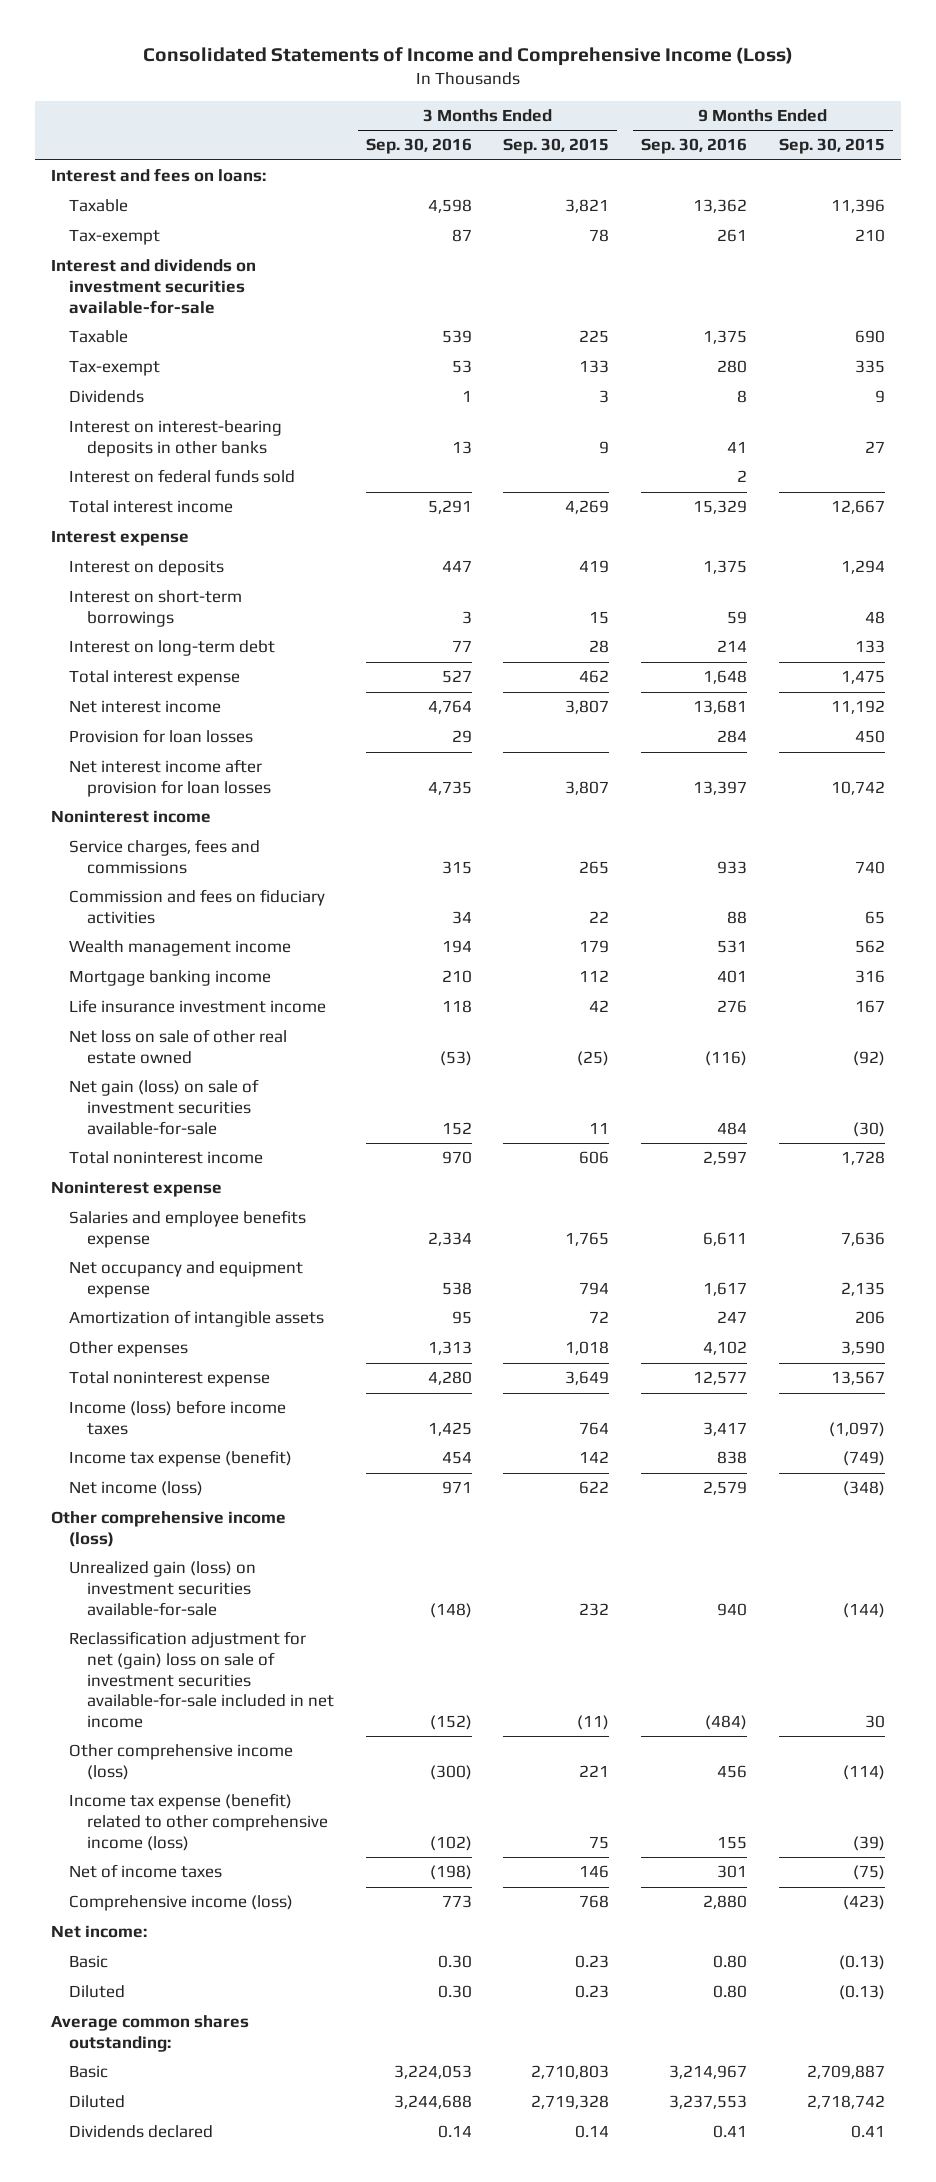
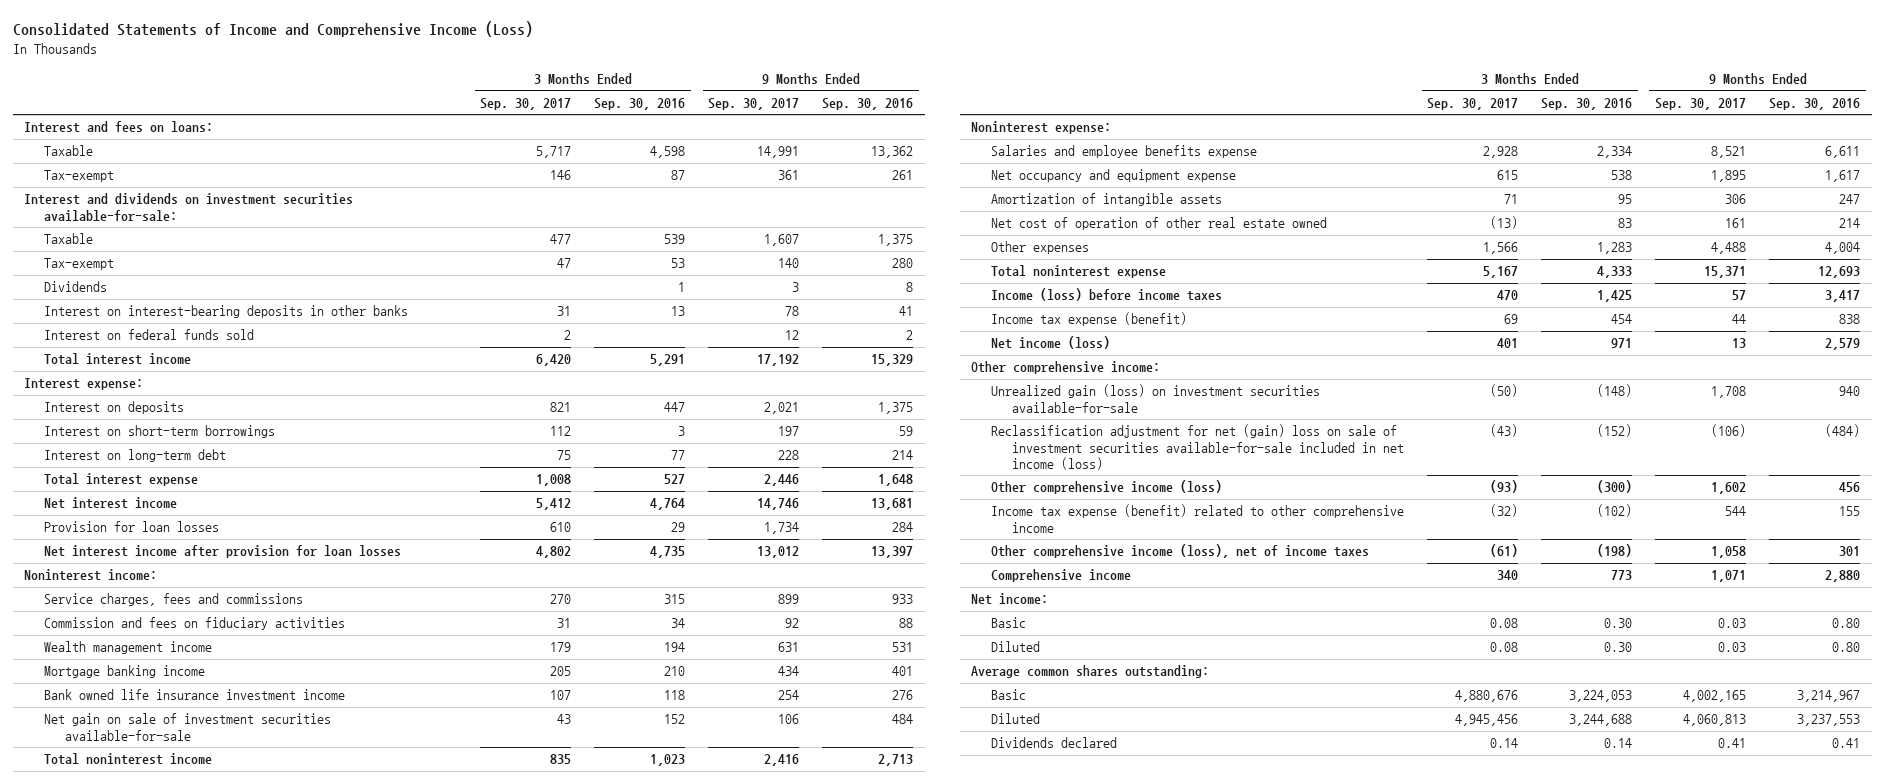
[503,138,610,155] Sep. 30, 2015 -> none
[778,138,885,155] Sep. 30, 2015 -> none
none -> [480,97,572,110] Sep. 30, 2017
none -> [708,97,800,110] Sep. 30, 2017
[51,259,257,314] Interest and dividends on investment securities available-for-sale -> [24,193,354,221] Interest and dividends on investment securities available-for-sale:
[51,530,190,547] Interest expense -> [24,378,144,391] Interest expense:
[51,810,212,824] Noninterest income -> [24,569,158,582] Noninterest income:
[69,1029,288,1064] Net loss on sale of other real estate owned -> none
[69,999,327,1014] Life insurance investment income -> [44,689,346,701] Bank owned life insurance investment income
[69,1079,260,1135] Net gain (loss) on sale of investment securities available-for-sale -> [44,713,332,741] Net gain on sale of investment securities available-for-sale
[441,1151,472,1165] 970 -> [650,754,686,767] 1,023
[703,1151,748,1166] 2,597 -> [878,754,914,767] 2,713
[51,1181,223,1198] Noninterest expense -> [971,121,1112,135] Noninterest expense:
none -> [991,217,1328,231] Net cost of operation of other real estate owned
[427,1341,472,1356] 1,313 -> [1597,242,1633,255] 1,283
[703,1341,748,1356] 4,102 -> [1825,242,1861,255] 4,004
[427,1371,472,1386] 4,280 -> [1597,266,1633,279] 4,333
[693,1371,748,1386] 12,577 -> [1818,266,1861,279] 12,693
[51,1511,287,1547] Other comprehensive income (loss) -> [971,361,1161,375] Other comprehensive income:
[69,1631,335,1728] Reclassification adjustment for net (gain) loss on sale of investment securities available-for-sale included in net income -> [991,424,1404,470] Reclassification adjustment for net (gain) loss on sale of investment securities available-for-sale included in net income (loss)
[69,1793,329,1851] Income tax expense (benefit) related to other comprehensive income (loss) -> [991,504,1405,533] Income tax expense (benefit) related to other comprehensive income
[69,1864,223,1879] Net of income taxes -> [991,544,1370,559] Other comprehensive income (loss), net of income taxes
[69,1895,294,1912] Comprehensive income (loss) -> [991,569,1132,583] Comprehensive income

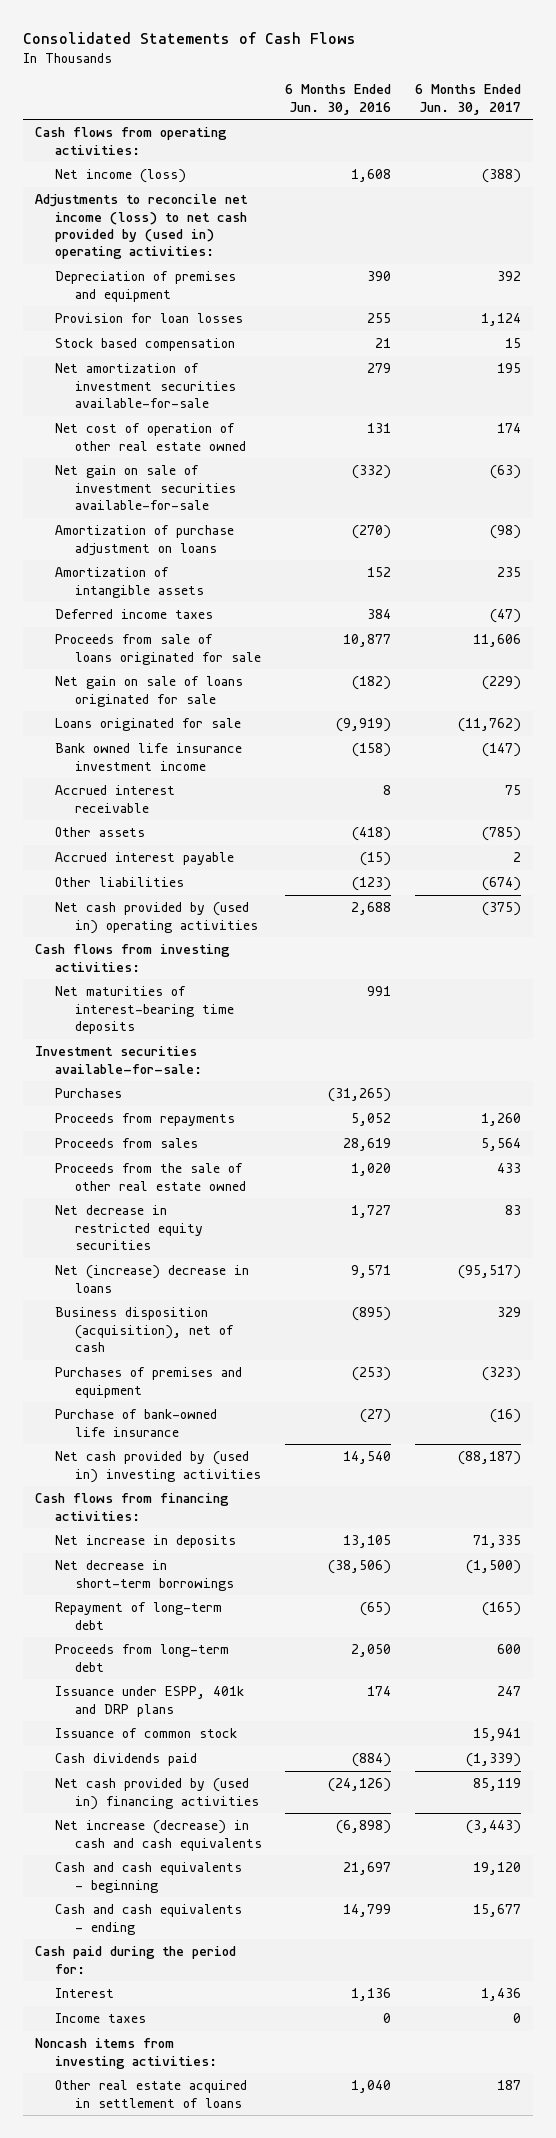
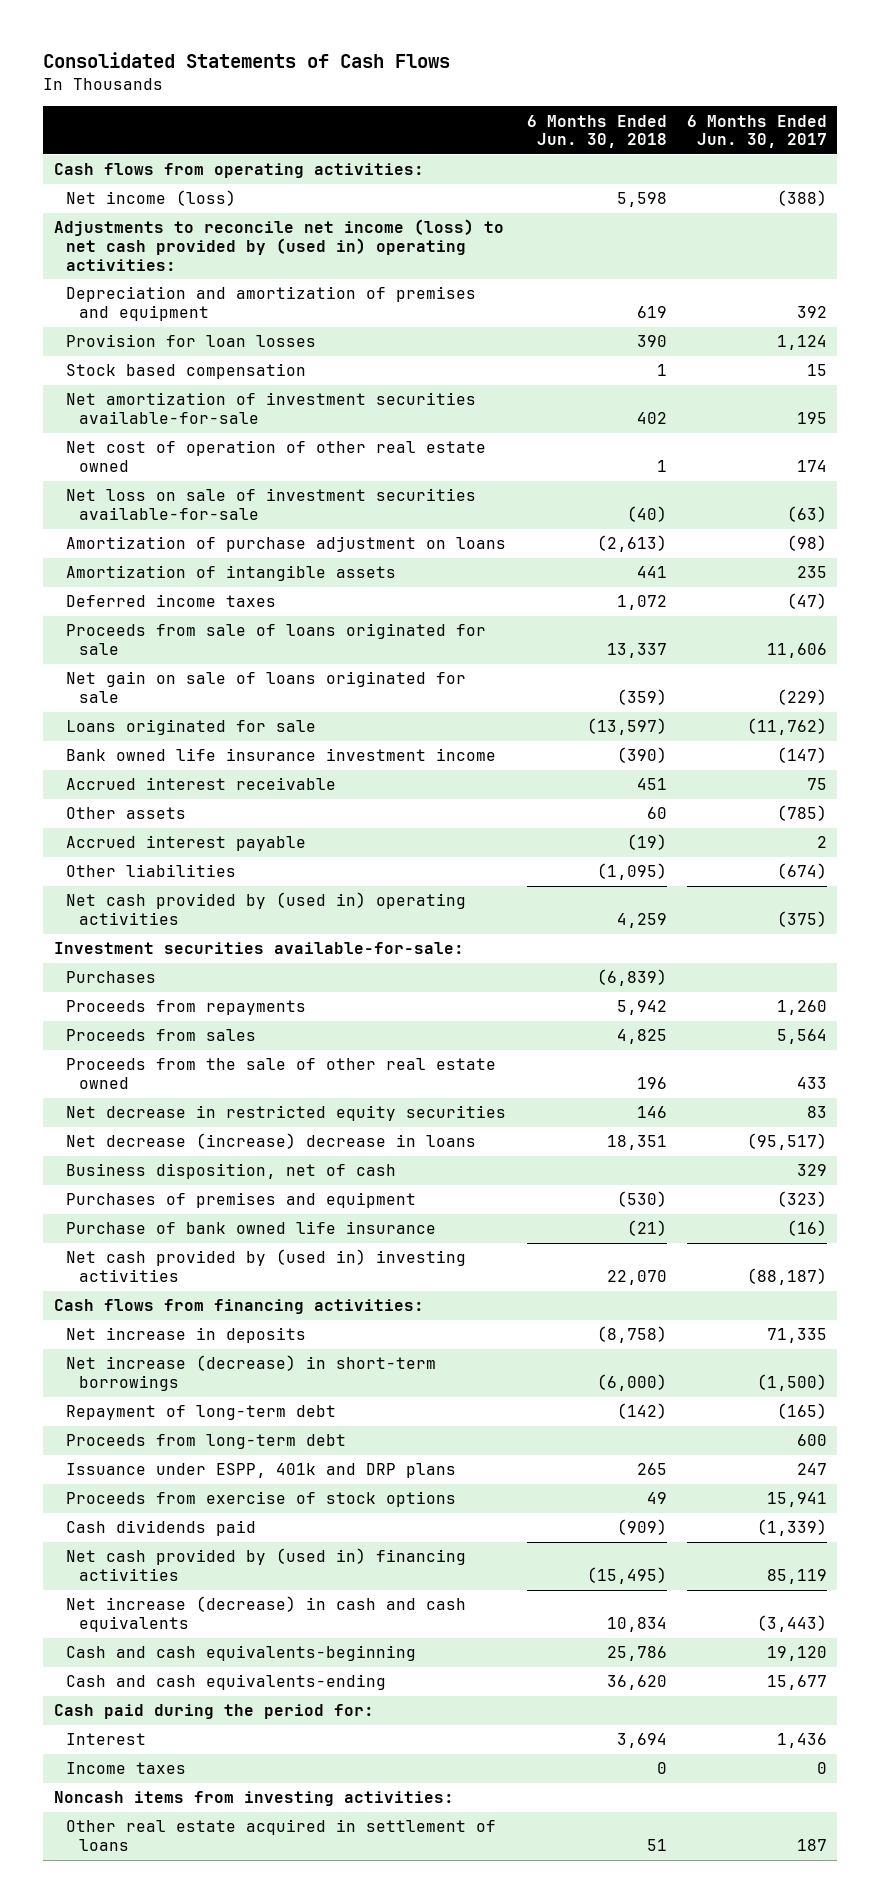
[285,84,392,115] 6 Months Ended Jun. 30, 2016 -> none
none -> [526,114,667,149] 6 Months Ended Jun. 30, 2018
[54,271,236,302] Depreciation of premises and equipment -> [66,286,477,322] Depreciation and amortization of premises and equipment
[54,465,236,510] Net gain on sale of investment securities available-for-sale -> [66,488,477,521] Net loss on sale of investment securities available-for-sale
[34,944,230,972] Cash flows from investing activities: -> none
[54,986,234,1034] Net maturities of interest-bearing time deposits -> none
[54,1265,249,1293] Net (increase) decrease in loans -> [66,1133,477,1150] Net decrease (increase) decrease in loans
[54,1307,234,1352] Business disposition (acquisition), net of cash -> [66,1163,397,1180] Business disposition, net of cash
[54,1409,217,1437] Purchase of bank-owned life insurance -> [66,1221,437,1235] Purchase of bank owned life insurance
[54,1560,234,1591] Net decrease in short-term borrowings -> [66,1355,437,1392] Net increase (decrease) in short-term borrowings
[54,1728,237,1739] Issuance of common stock -> [66,1491,457,1508] Proceeds from exercise of stock options
[54,1862,242,1893] Cash and cash equivalents - beginning -> [66,1645,417,1662] Cash and cash equivalents-beginning
[54,1904,242,1935] Cash and cash equivalents - ending -> [66,1674,387,1691] Cash and cash equivalents-ending

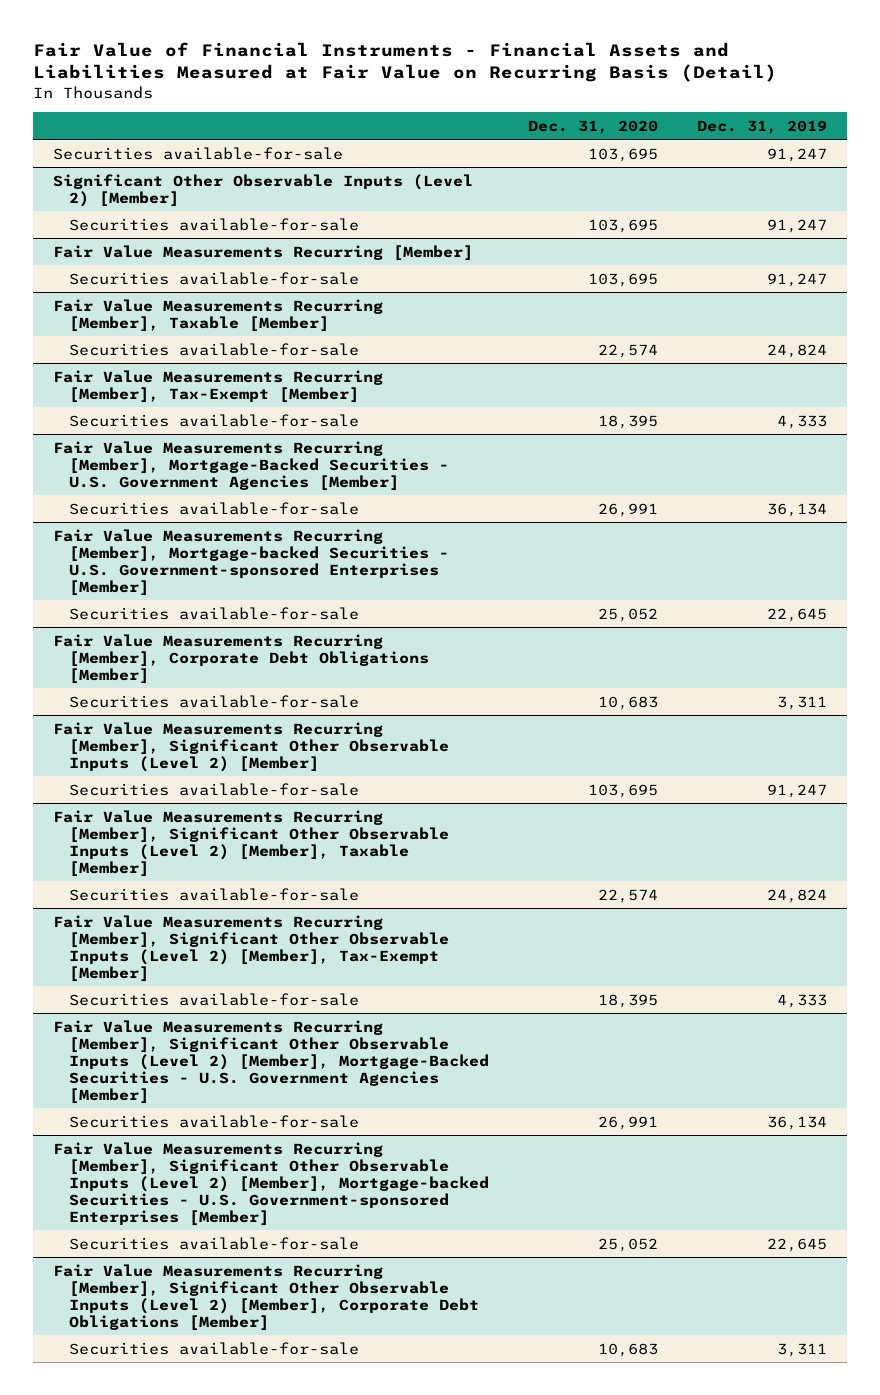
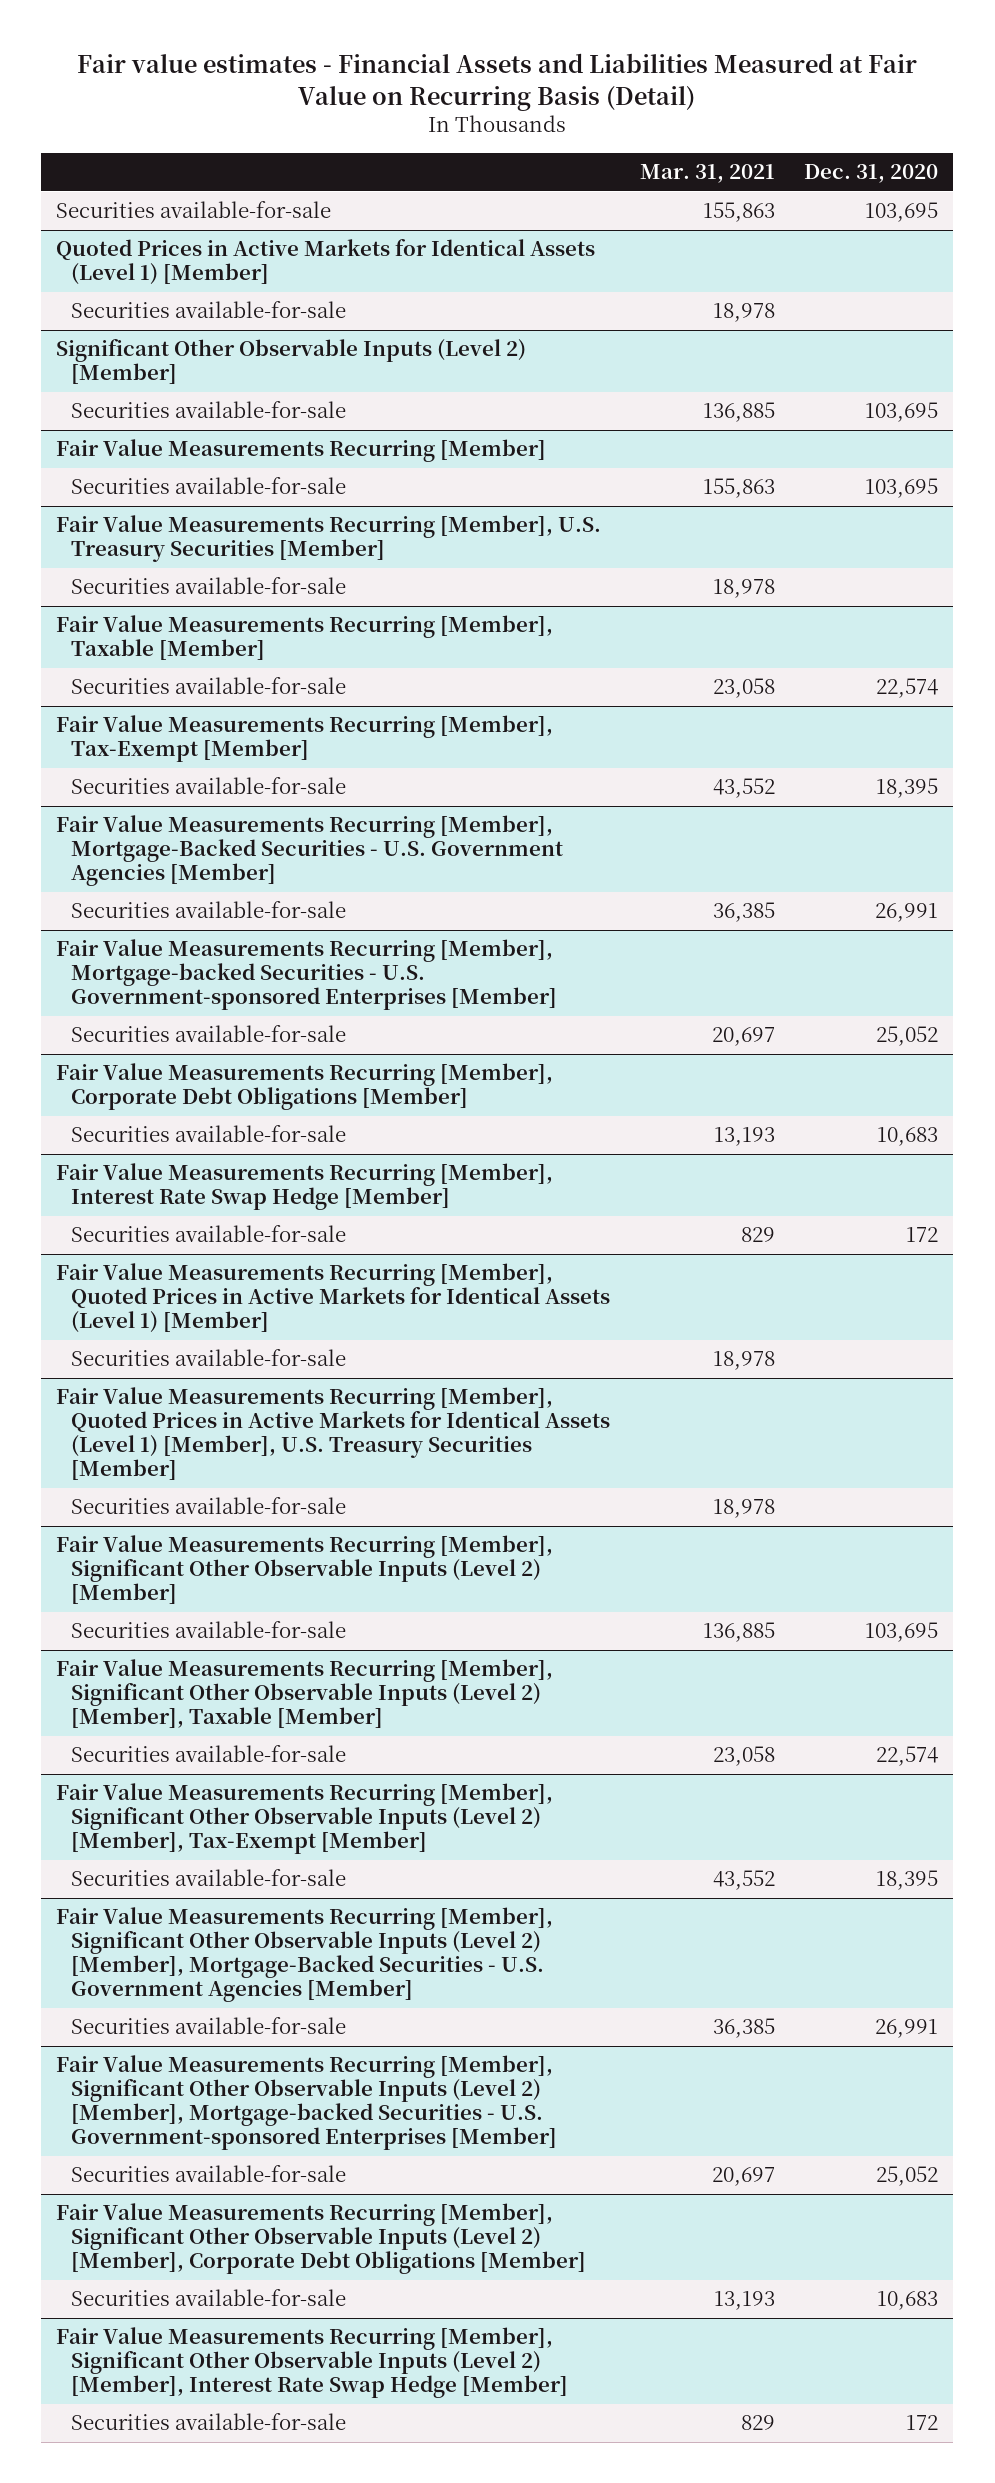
[33,41,778,83] Fair Value of Financial Instruments - Financial Assets and Liabilities Measured at Fair Value on Recurring Basis (Detail) -> [77,52,918,111] Fair value estimates - Financial Assets and Liabilities Measured at Fair Value on Recurring Basis (Detail)
[697,120,828,135] Dec. 31, 2019 -> none
none -> [639,163,775,183] Mar. 31, 2021
none -> [56,239,596,286] Quoted Prices in Active Markets for Identical Assets (Level 1) [Member]
none -> [70,301,346,319] Securities available-for-sale
none -> [56,515,602,563] Fair Value Measurements Recurring [Member], U.S. Treasury Securities [Member]
none -> [70,577,346,595] Securities available-for-sale
none -> [56,1163,554,1211] Fair Value Measurements Recurring [Member], Interest Rate Swap Hedge [Member]
none -> [70,1225,346,1243] Securities available-for-sale
none -> [56,1263,610,1334] Fair Value Measurements Recurring [Member], Quoted Prices in Active Markets for Identical Assets (Level 1) [Member]
none -> [70,1349,346,1367] Securities available-for-sale
none -> [56,1387,610,1481] Fair Value Measurements Recurring [Member], Quoted Prices in Active Markets for Identical Assets (Level 1) [Member], U.S. Treasury Securities [Member]
none -> [70,1497,346,1515] Securities available-for-sale
none -> [56,2327,568,2399] Fair Value Measurements Recurring [Member], Significant Other Observable Inputs (Level 2) [Member], Interest Rate Swap Hedge [Member]
none -> [70,2413,346,2431] Securities available-for-sale

